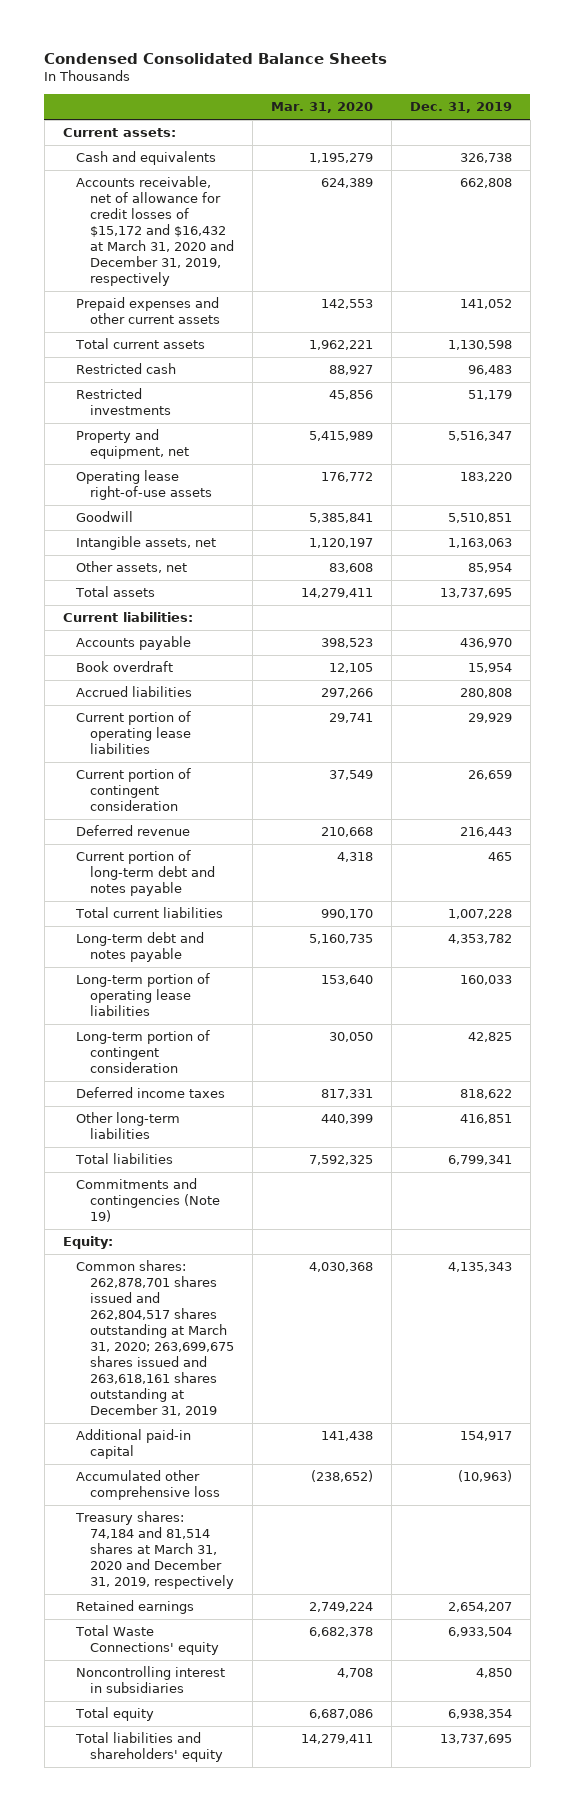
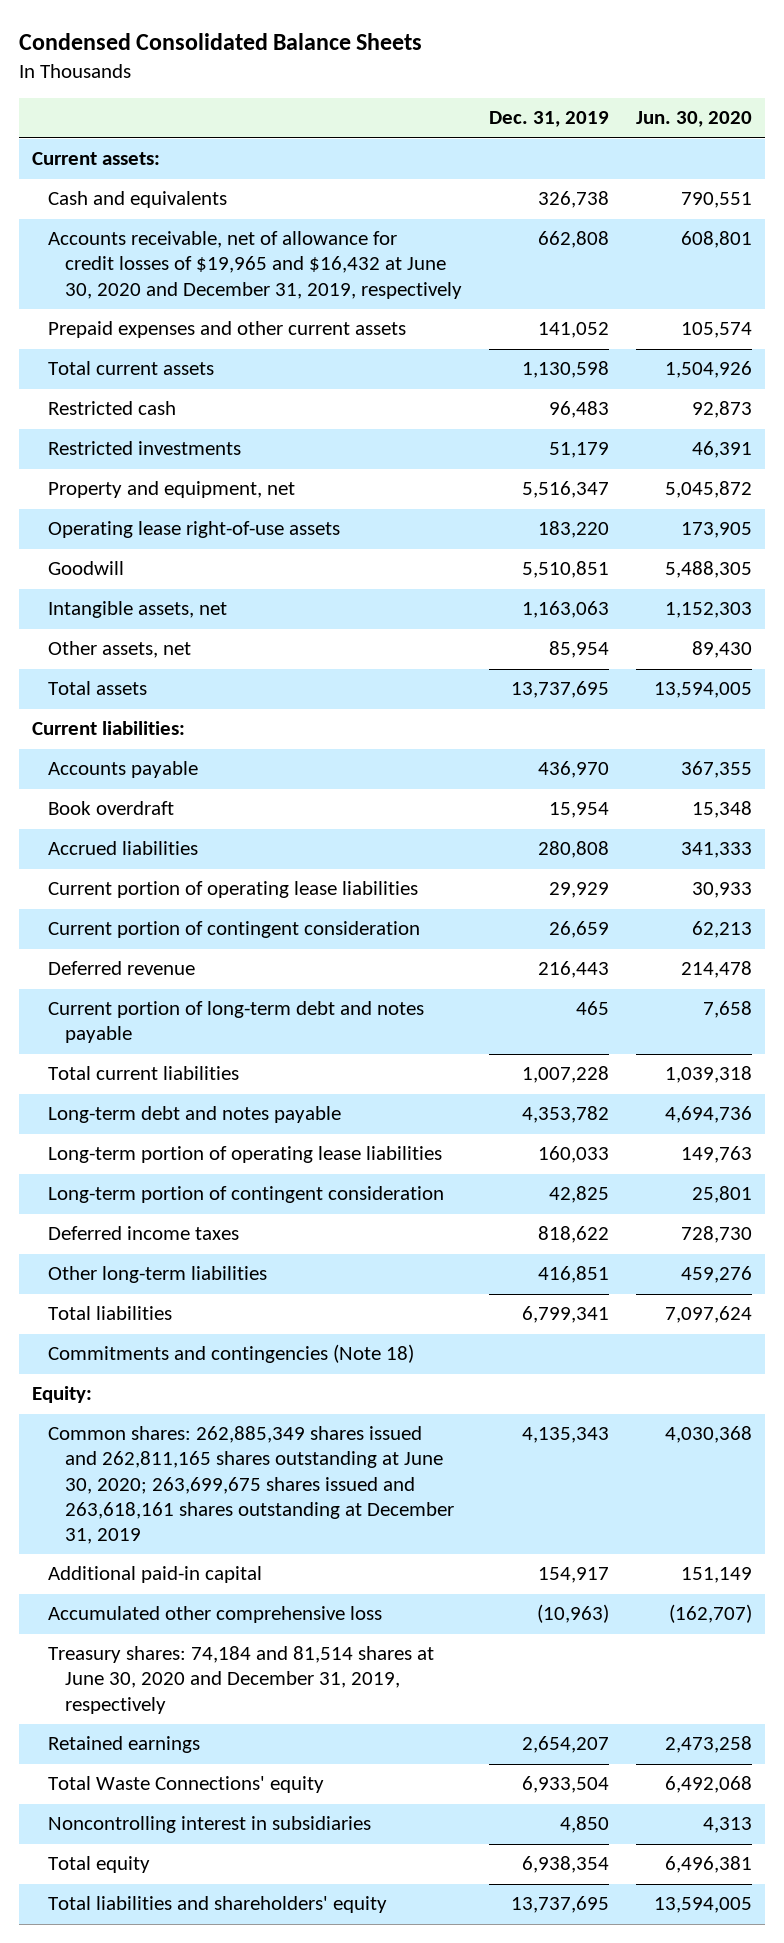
[270,102,373,114] Mar. 31, 2020 -> none
none -> [635,111,752,128] Jun. 30, 2020
[76,176,234,286] Accounts receivable, net of allowance for credit losses of $15,172 and $16,432 at March 31, 2020 and December 31, 2019, respectively -> [48,231,462,299] Accounts receivable, net of allowance for credit losses of $19,965 and $16,432 at June 30, 2020 and December 31, 2019, respectively
[76,1178,220,1223] Commitments and contingencies (Note 19) -> [48,1344,415,1364] Commitments and contingencies (Note 18)
[76,1260,234,1416] Common shares: 262,878,701 shares issued and 262,804,517 shares outstanding at March 31, 2020; 263,699,675 shares issued and 263,618,161 shares outstanding at December 31, 2019 -> [48,1426,454,1544] Common shares: 262,885,349 shares issued and 262,811,165 shares outstanding at June 30, 2020; 263,699,675 shares issued and 263,618,161 shares outstanding at December 31, 2019
[75,1511,234,1590] Treasury shares: 74,184 and 81,514 shares at March 31, 2020 and December 31, 2019, respectively -> [48,1646,435,1714] Treasury shares: 74,184 and 81,514 shares at June 30, 2020 and December 31, 2019, respectively

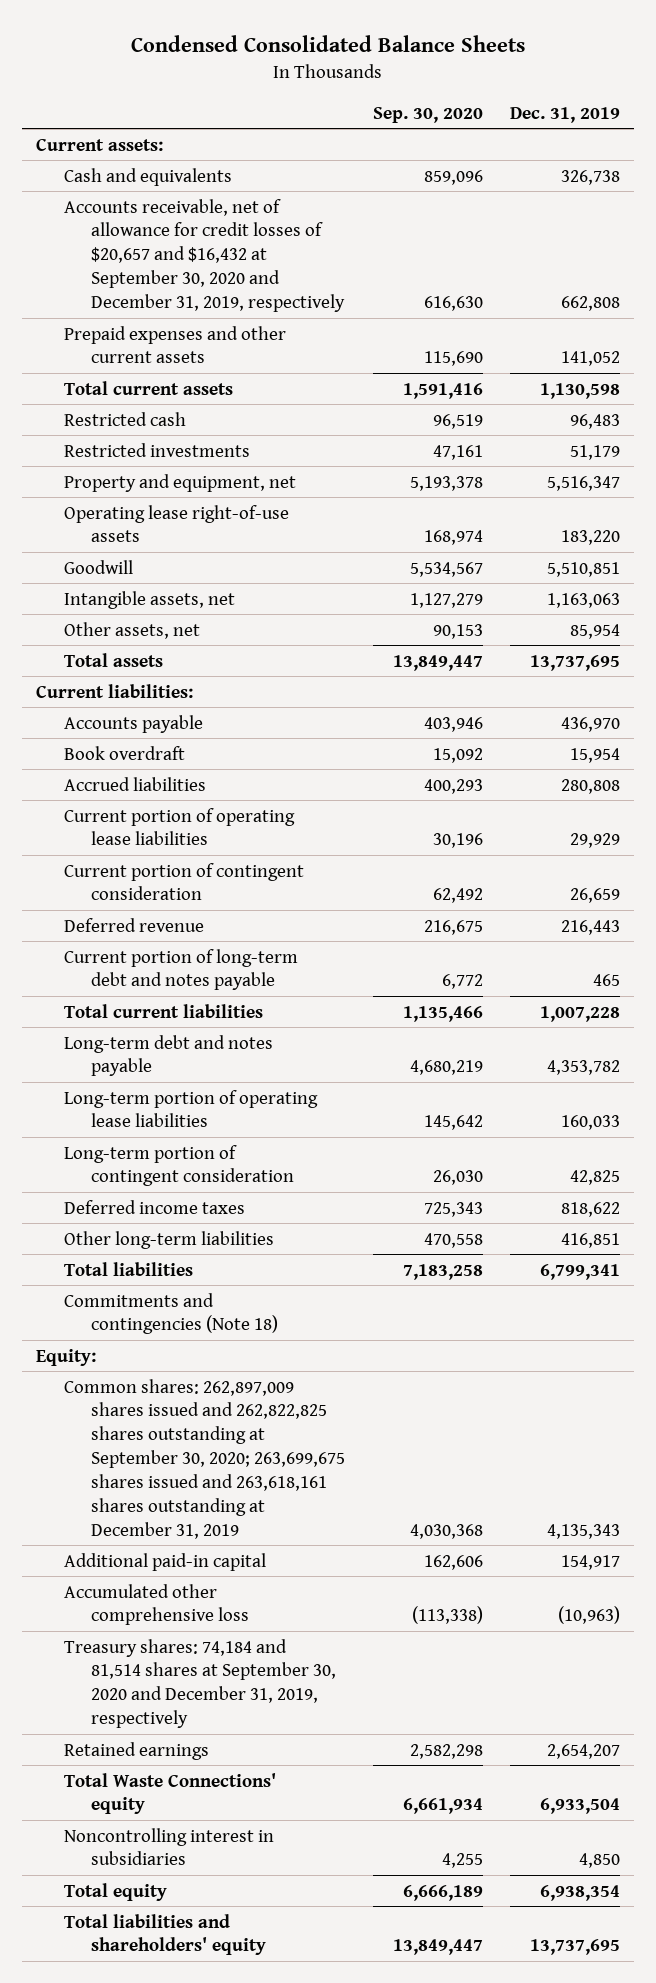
[635,111,752,128] Jun. 30, 2020 -> none
none -> [372,106,483,123] Sep. 30, 2020
[48,231,462,299] Accounts receivable, net of allowance for credit losses of $19,965 and $16,432 at June 30, 2020 and December 31, 2019, respectively -> [63,198,346,312] Accounts receivable, net of allowance for credit losses of $20,657 and $16,432 at September 30, 2020 and December 31, 2019, respectively
[48,1426,454,1544] Common shares: 262,885,349 shares issued and 262,811,165 shares outstanding at June 30, 2020; 263,699,675 shares issued and 263,618,161 shares outstanding at December 31, 2019 -> [63,1378,346,1539] Common shares: 262,897,009 shares issued and 262,822,825 shares outstanding at September 30, 2020; 263,699,675 shares issued and 263,618,161 shares outstanding at December 31, 2019
[48,1646,435,1714] Treasury shares: 74,184 and 81,514 shares at June 30, 2020 and December 31, 2019, respectively -> [63,1638,337,1729] Treasury shares: 74,184 and 81,514 shares at September 30, 2020 and December 31, 2019, respectively

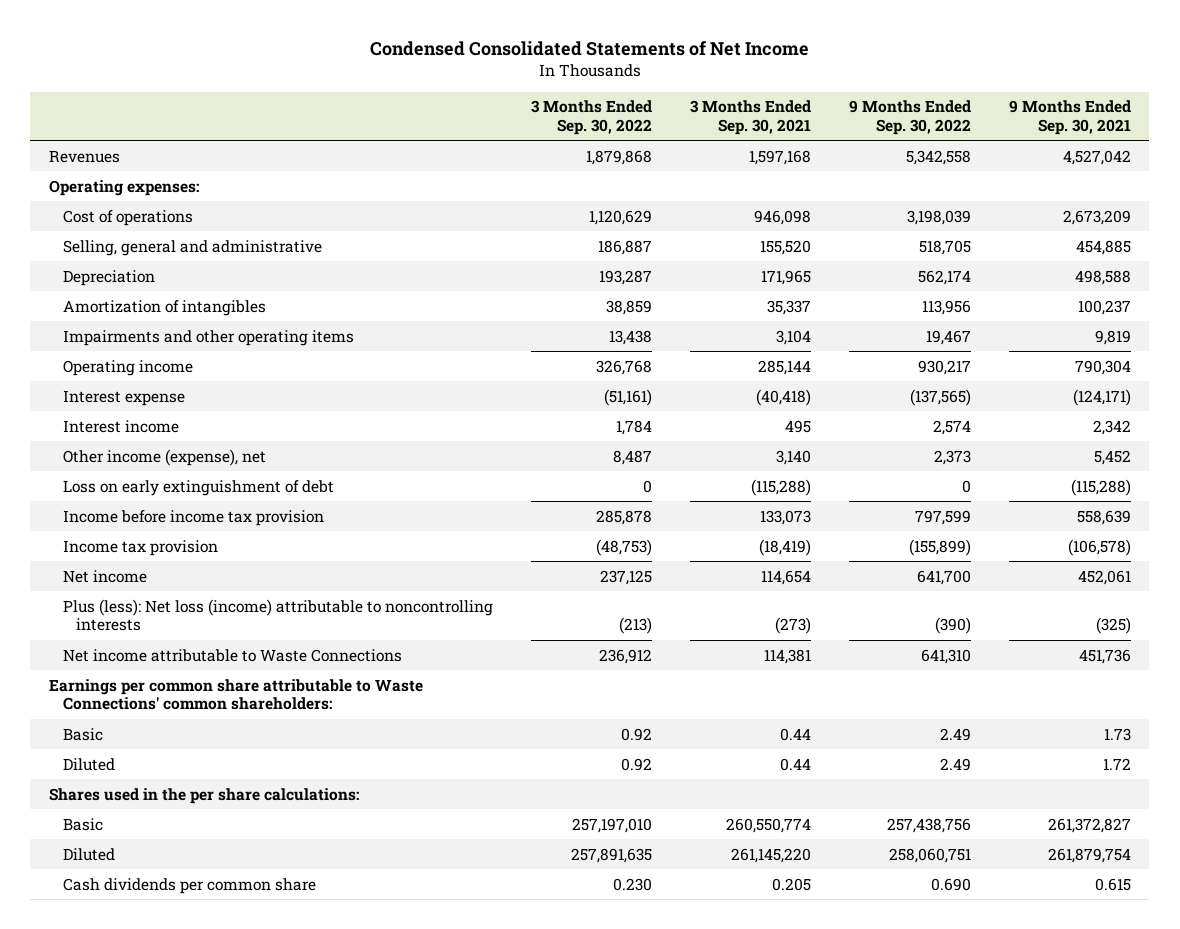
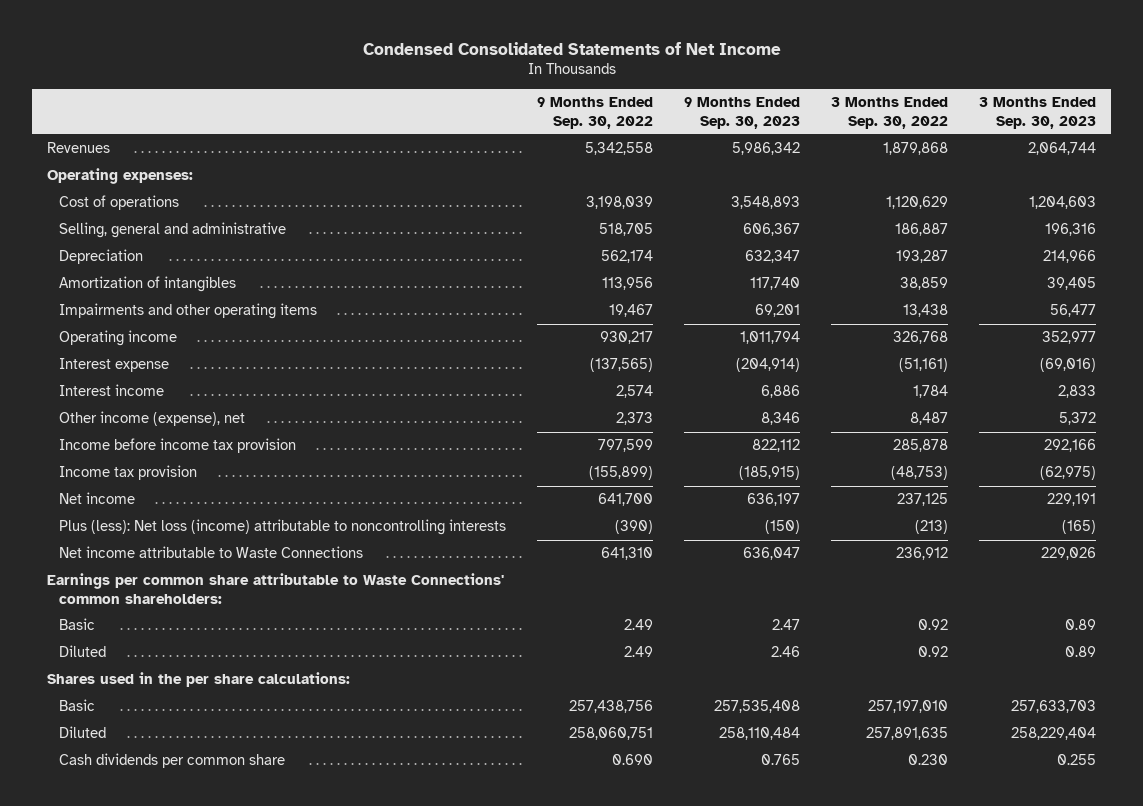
[689,100,811,136] 3 Months Ended Sep. 30, 2021 -> none
[1008,100,1131,136] 9 Months Ended Sep. 30, 2021 -> none
none -> [684,97,801,129] 9 Months Ended Sep. 30, 2023
none -> [978,97,1096,129] 3 Months Ended Sep. 30, 2023
[62,479,334,496] Loss on early extinguishment of debt -> none

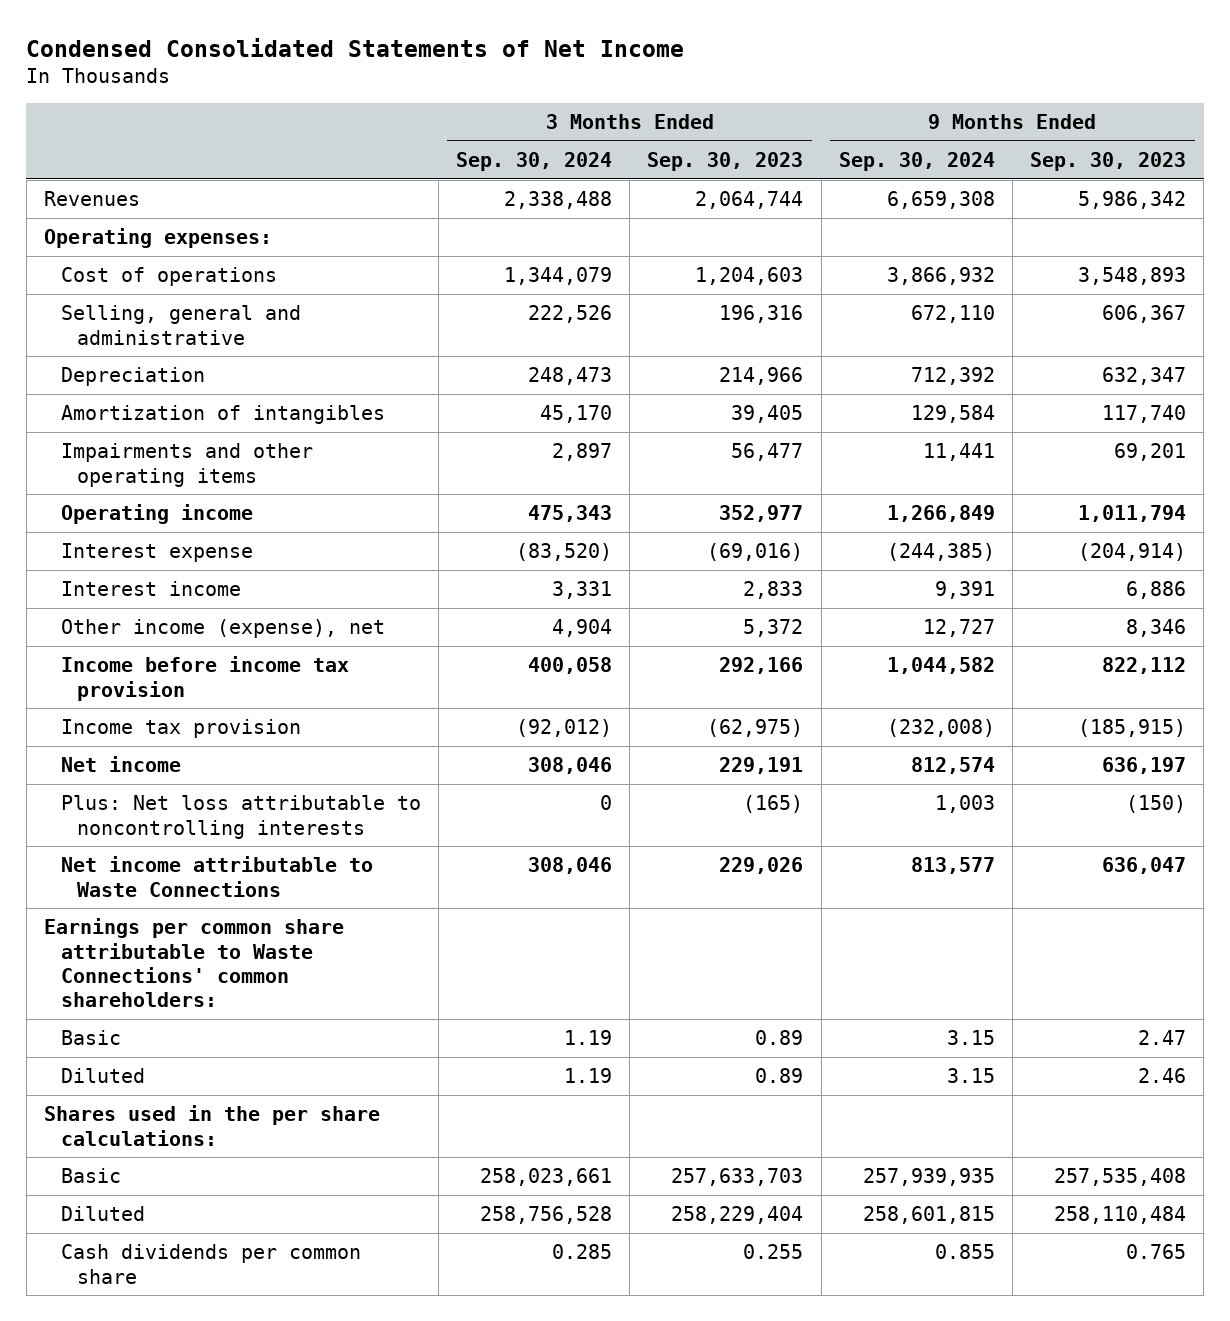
[537,97,654,129] 9 Months Ended Sep. 30, 2022 -> none
[830,97,948,129] 3 Months Ended Sep. 30, 2022 -> none
none -> [456,151,613,171] Sep. 30, 2024
none -> [838,151,995,171] Sep. 30, 2024
[59,519,507,536] Plus (less): Net loss (income) attributable to noncontrolling interests -> [60,795,421,839] Plus: Net loss attributable to noncontrolling interests

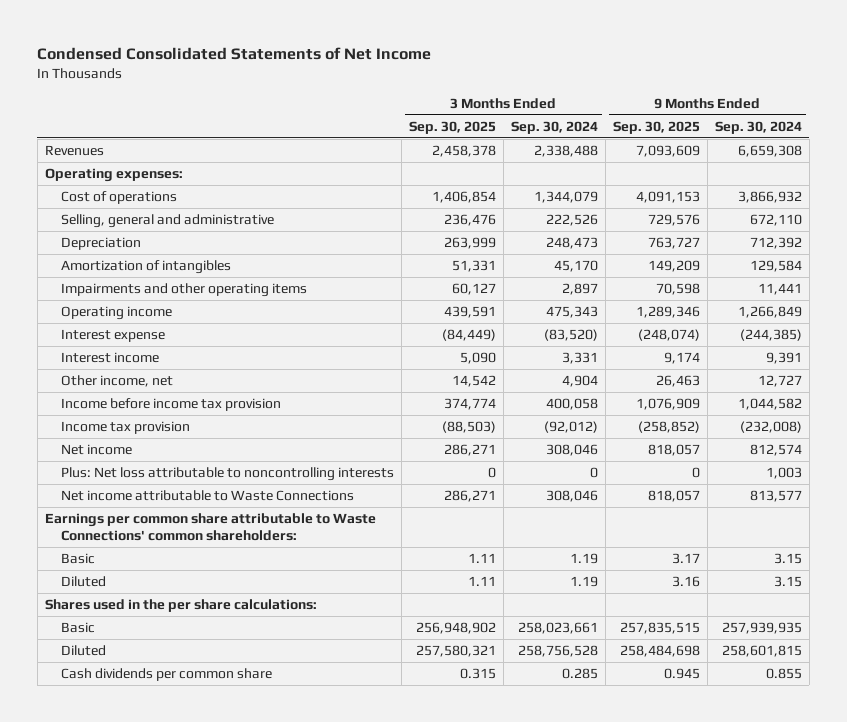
[647,151,804,171] Sep. 30, 2023 -> none
[1029,151,1186,171] Sep. 30, 2023 -> none
none -> [408,120,496,134] Sep. 30, 2025
none -> [612,120,700,134] Sep. 30, 2025
[60,619,385,639] Other income (expense), net -> [60,375,173,388] Other income, net

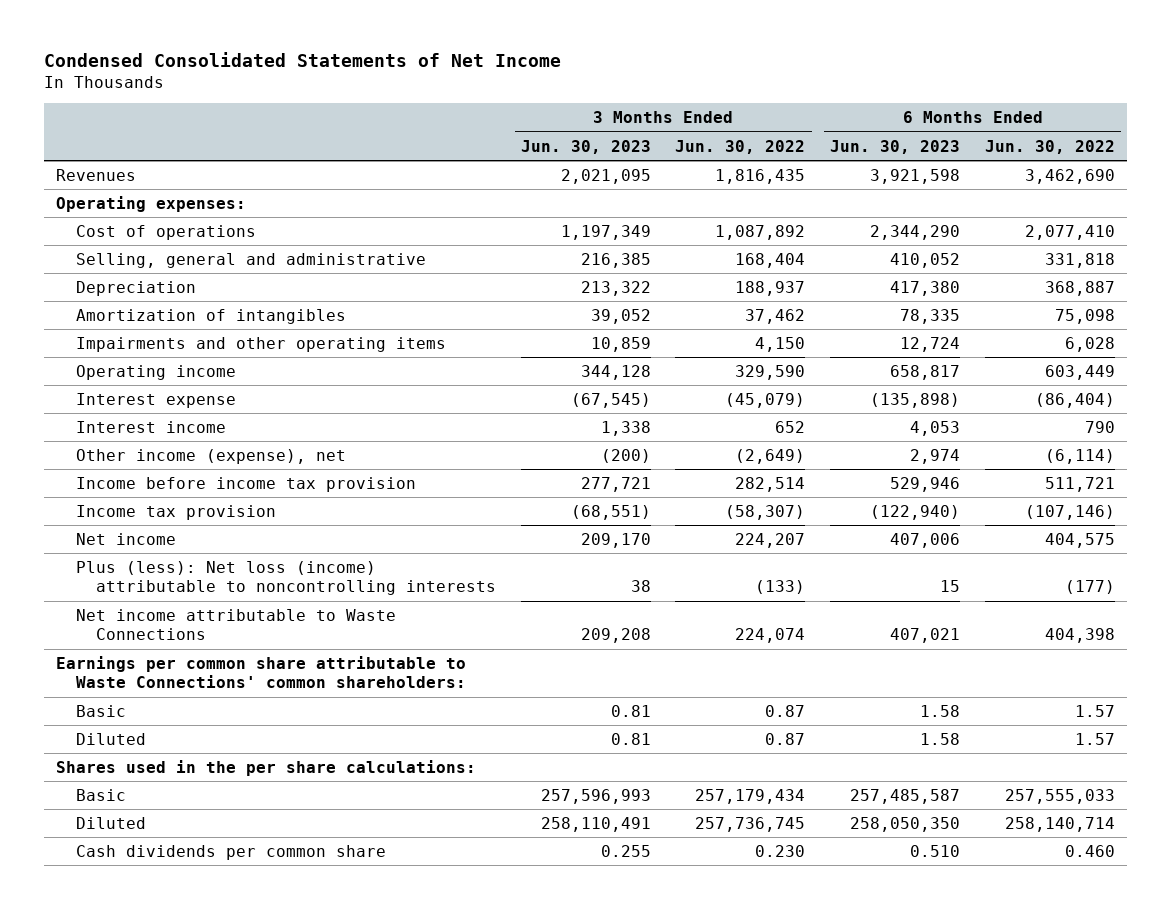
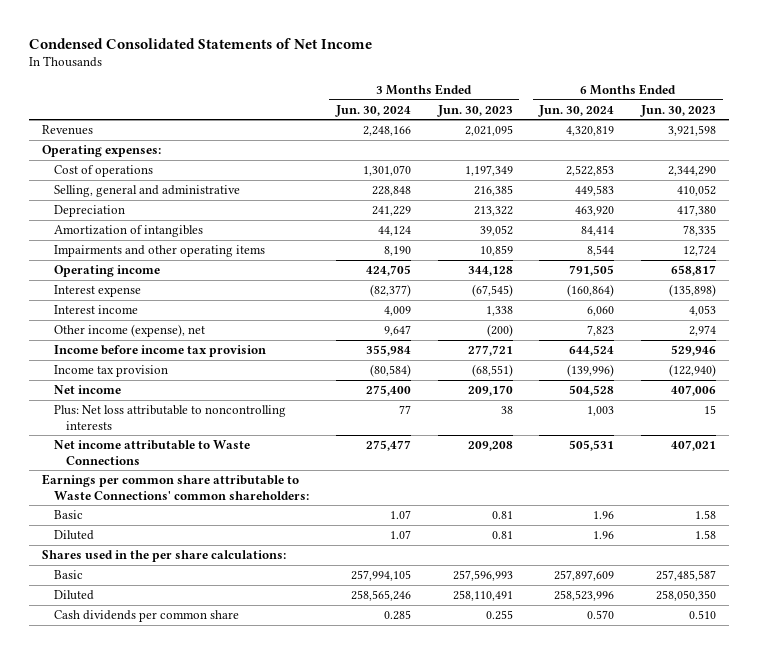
[675,139,806,154] Jun. 30, 2022 -> none
[984,139,1115,154] Jun. 30, 2022 -> none
none -> [334,104,411,117] Jun. 30, 2024
none -> [538,104,615,117] Jun. 30, 2024
[76,560,497,595] Plus (less): Net loss (income) attributable to noncontrolling interests -> [54,405,287,430] Plus: Net loss attributable to noncontrolling interests

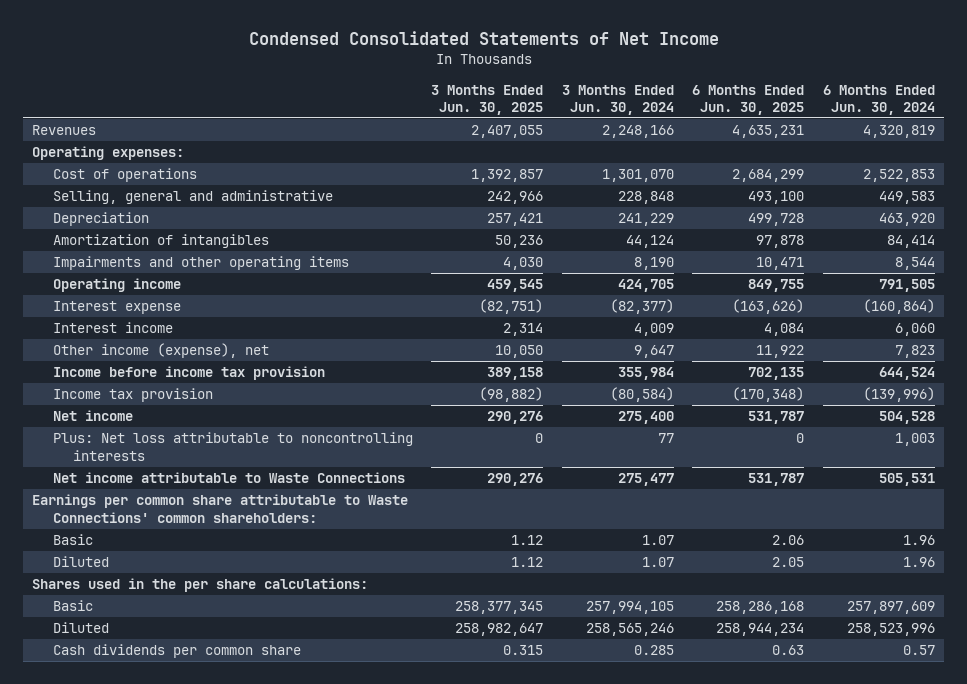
[436,104,513,117] Jun. 30, 2023 -> none
[640,104,717,117] Jun. 30, 2023 -> none
none -> [431,84,544,115] 3 Months Ended Jun. 30, 2025
none -> [692,84,805,115] 6 Months Ended Jun. 30, 2025
[587,610,615,620] 0.570 -> [903,645,936,656] 0.57

